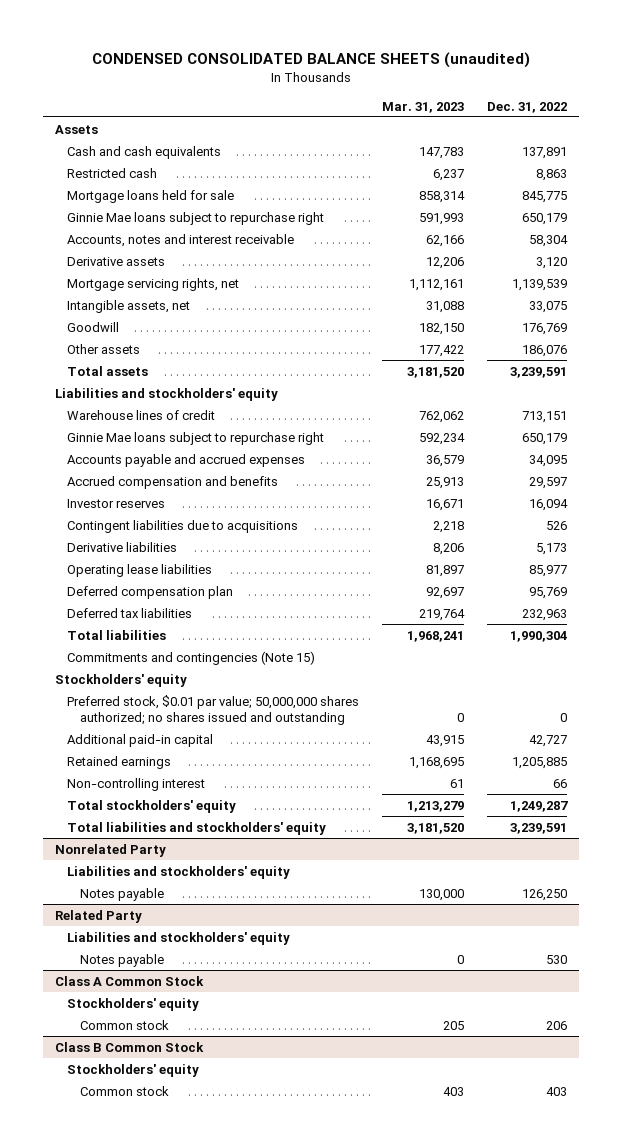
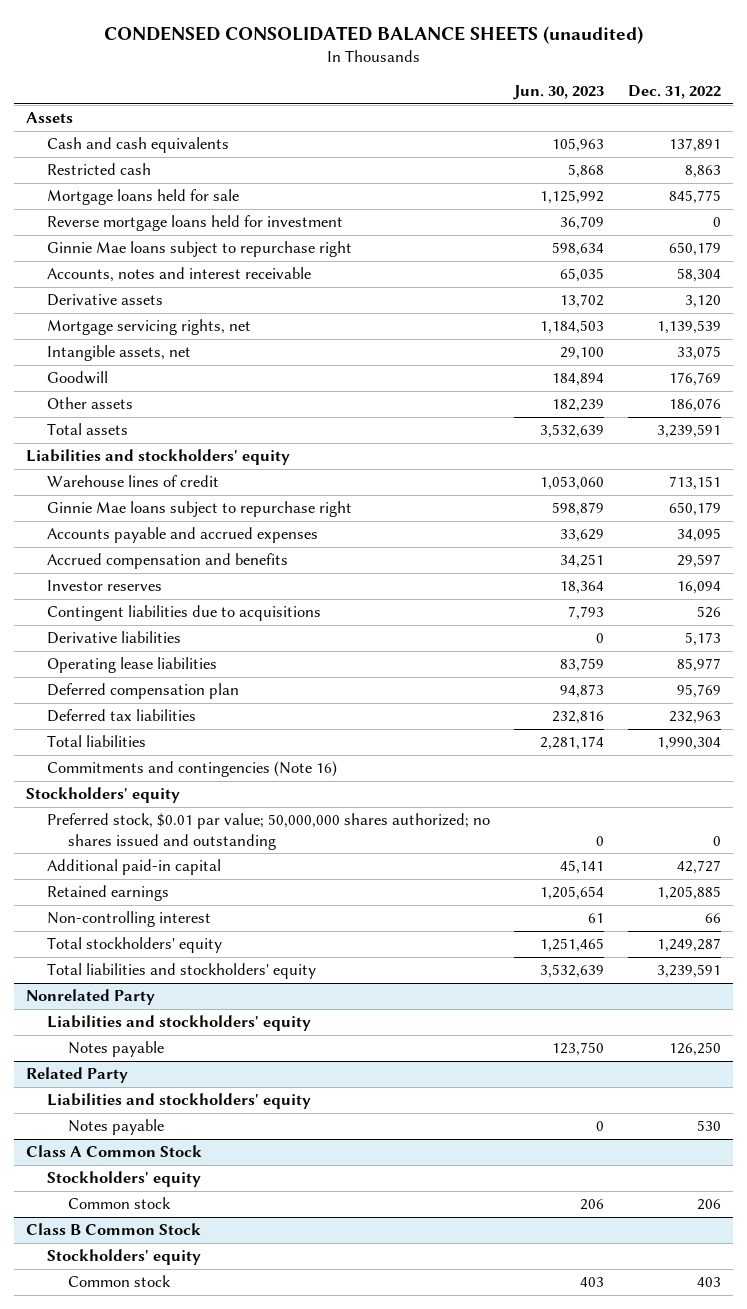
[382,101,465,113] Mar. 31, 2023 -> none
none -> [512,85,604,101] Jun. 30, 2023
none -> [47,215,344,232] Reverse mortgage loans held for investment
[67,650,316,665] Commitments and contingencies (Note 15) -> [47,761,338,778] Commitments and contingencies (Note 16)

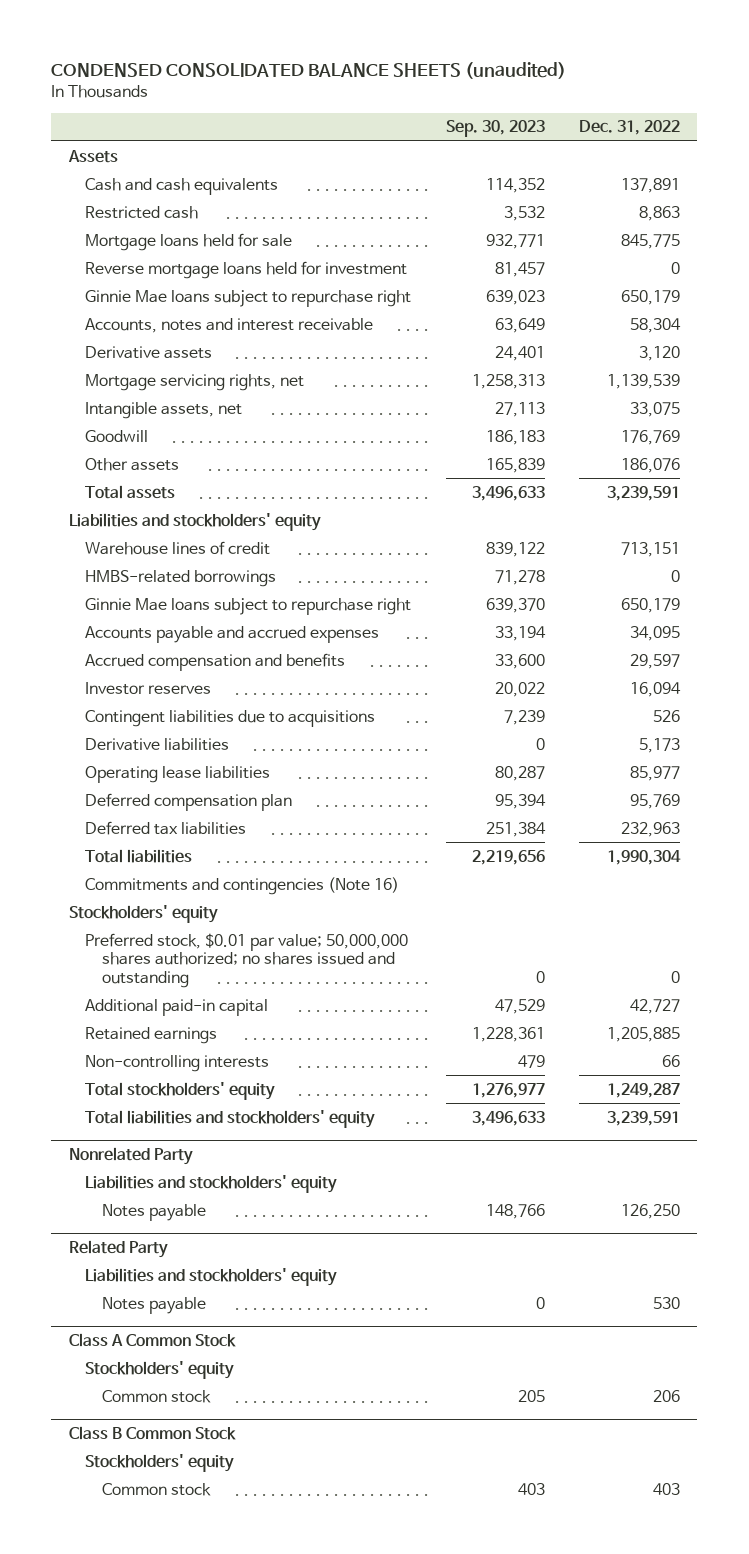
[512,85,604,101] Jun. 30, 2023 -> none
none -> [445,120,545,138] Sep. 30, 2023
none -> [85,569,277,587] HMBS-related borrowings
[47,911,212,928] Non-controlling interest -> [85,1054,270,1072] Non-controlling interests

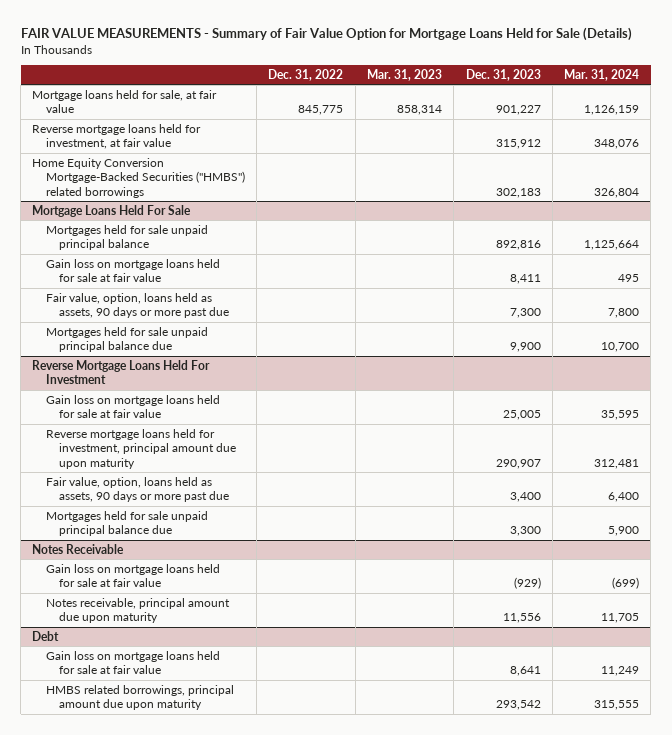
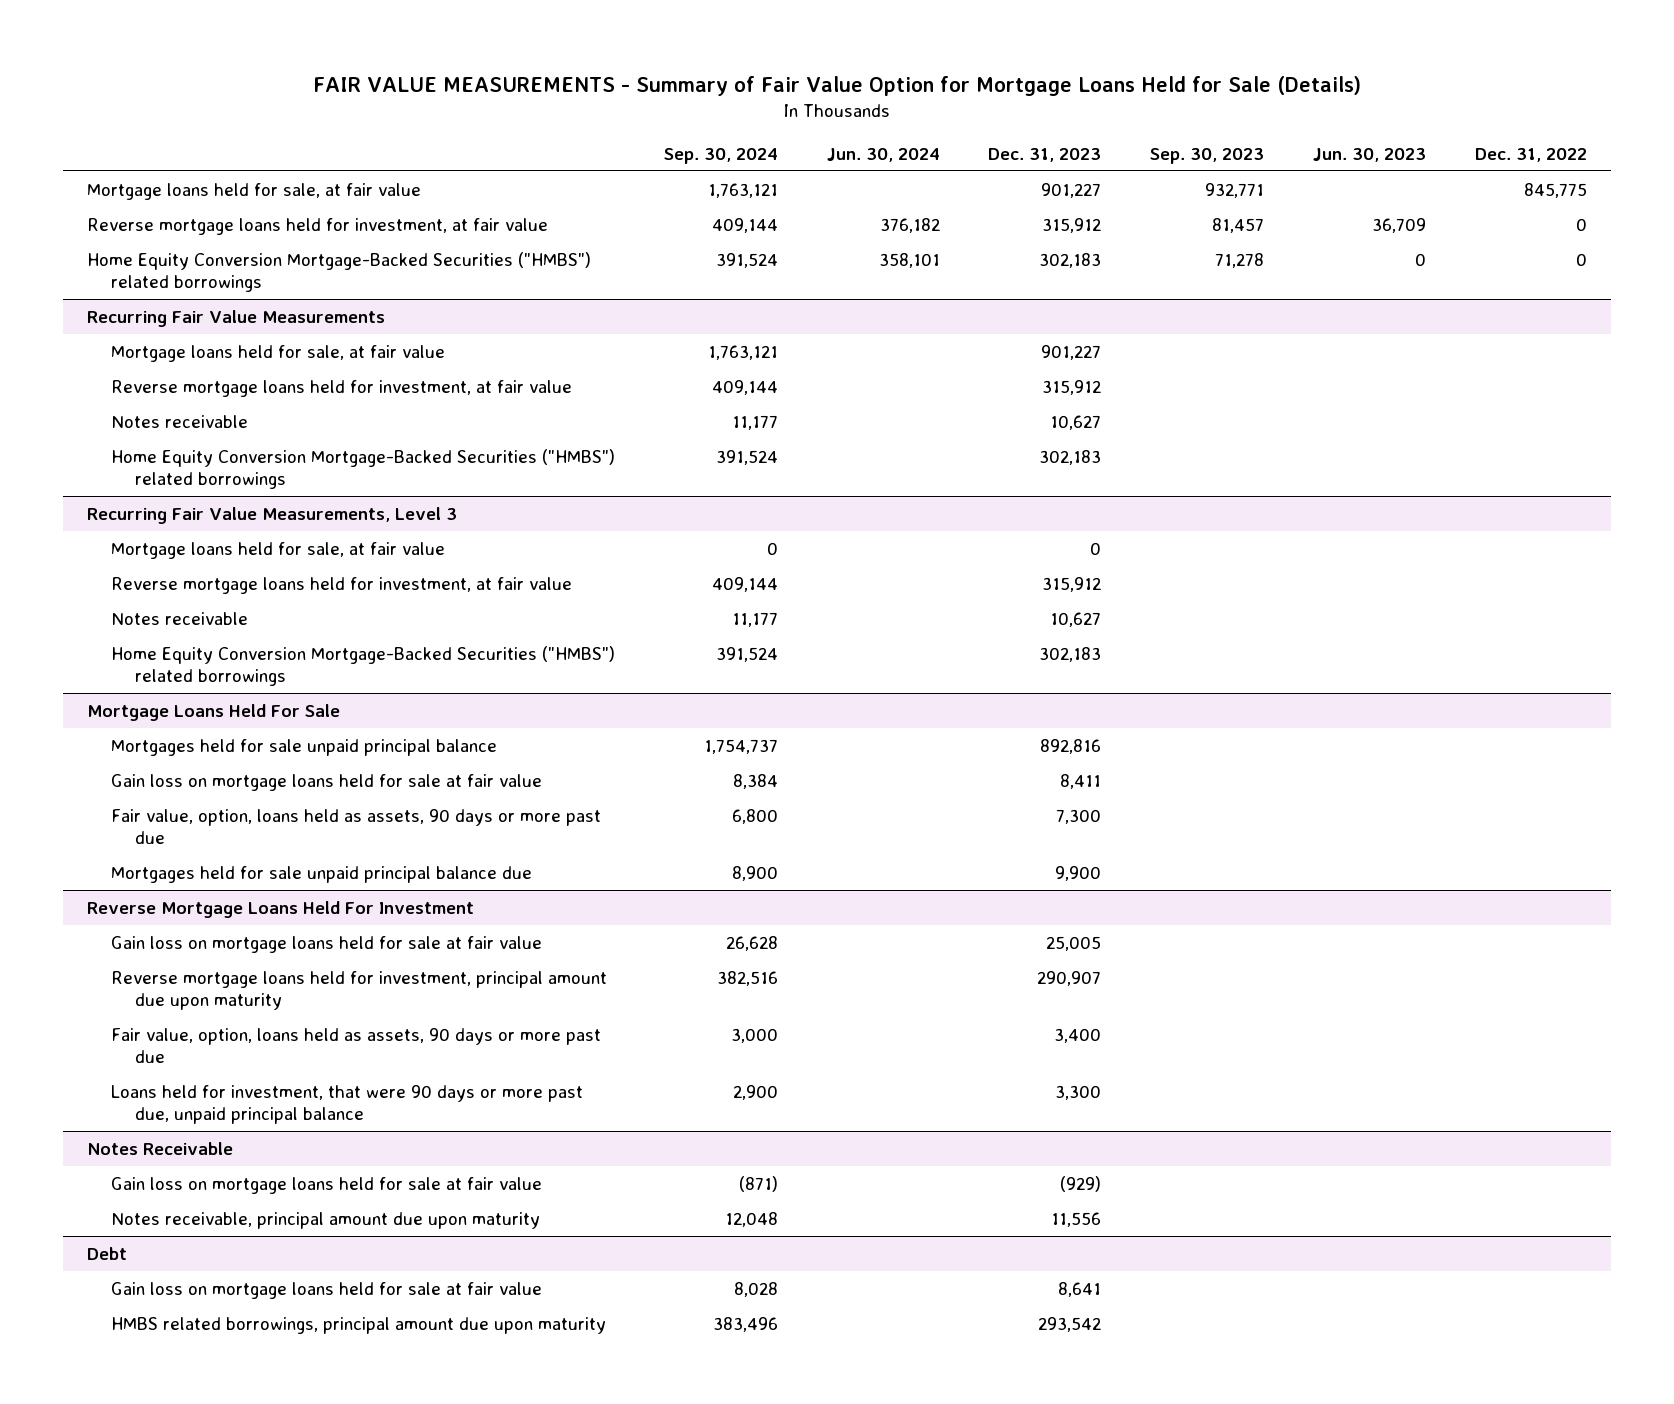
[366,68,442,81] Mar. 31, 2023 -> none
[564,68,640,81] Mar. 31, 2024 -> none
none -> [663,147,778,164] Sep. 30, 2024
none -> [826,147,940,162] Jun. 30, 2024
none -> [1150,147,1265,164] Sep. 30, 2023
none -> [1312,147,1426,162] Jun. 30, 2023
none -> [86,217,548,235] Reverse mortgage loans held for investment, at fair value
none -> [86,251,591,293] Home Equity Conversion Mortgage-Backed Securities ("HMBS") related borrowings
none -> [86,309,385,327] Recurring Fair Value Measurements
none -> [110,344,445,362] Mortgage loans held for sale, at fair value
none -> [110,414,248,428] Notes receivable
none -> [86,506,457,524] Recurring Fair Value Measurements, Level 3
none -> [110,541,445,559] Mortgage loans held for sale, at fair value
none -> [110,576,572,594] Reverse mortgage loans held for investment, at fair value
none -> [110,611,248,625] Notes receivable
none -> [110,645,615,687] Home Equity Conversion Mortgage-Backed Securities ("HMBS") related borrowings
[45,510,208,537] Mortgages held for sale unpaid principal balance due -> none
none -> [110,1084,583,1125] Loans held for investment, that were 90 days or more past due, unpaid principal balance

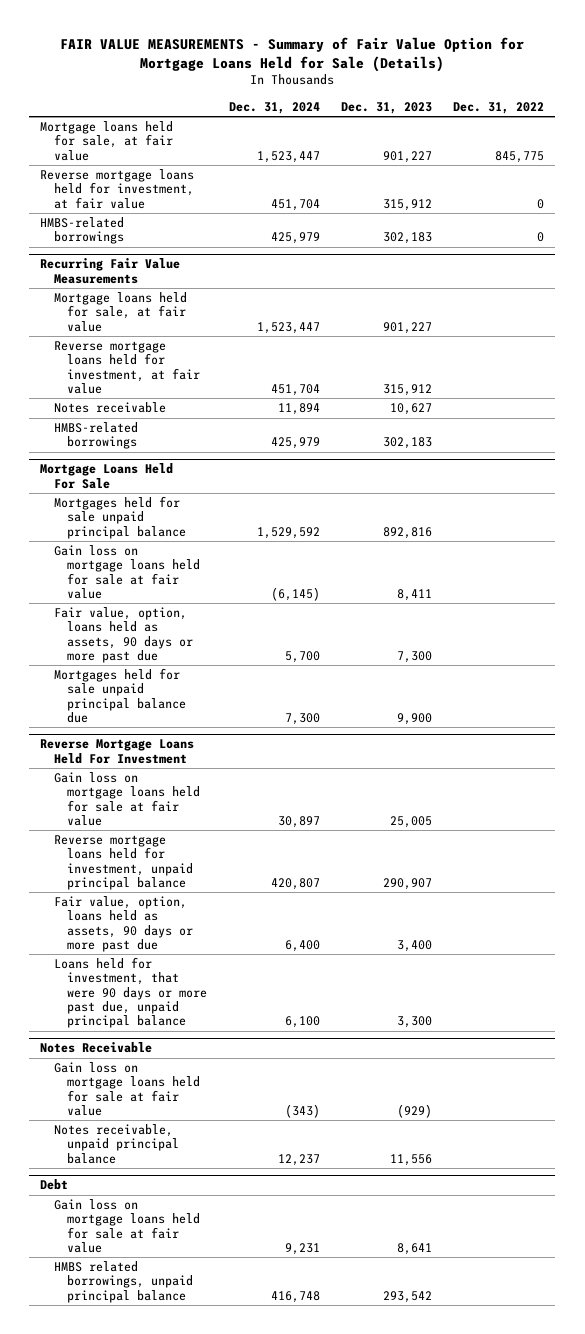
[663,147,778,164] Sep. 30, 2024 -> none
[826,147,940,162] Jun. 30, 2024 -> none
[1150,147,1265,164] Sep. 30, 2023 -> none
[1312,147,1426,162] Jun. 30, 2023 -> none
none -> [228,101,320,114] Dec. 31, 2024
[86,251,591,293] Home Equity Conversion Mortgage-Backed Securities ("HMBS") related borrowings -> [40,217,125,245] HMBS-related borrowings
[86,506,457,524] Recurring Fair Value Measurements, Level 3 -> none
[110,541,445,559] Mortgage loans held for sale, at fair value -> none
[110,576,572,594] Reverse mortgage loans held for investment, at fair value -> none
[110,611,248,625] Notes receivable -> none
[110,645,615,687] Home Equity Conversion Mortgage-Backed Securities ("HMBS") related borrowings -> none
[110,448,615,490] Home Equity Conversion Mortgage-Backed Securities ("HMBS") related borrowings -> [53,422,138,450] HMBS-related borrowings
[110,970,607,1011] Reverse mortgage loans held for investment, principal amount due upon maturity -> [53,835,194,890] Reverse mortgage loans held for investment, unpaid principal balance
[110,1211,540,1229] Notes receivable, principal amount due upon maturity -> [53,1124,180,1164] Notes receivable, unpaid principal balance
[110,1316,606,1334] HMBS related borrowings, principal amount due upon maturity -> [53,1261,194,1303] HMBS related borrowings, unpaid principal balance

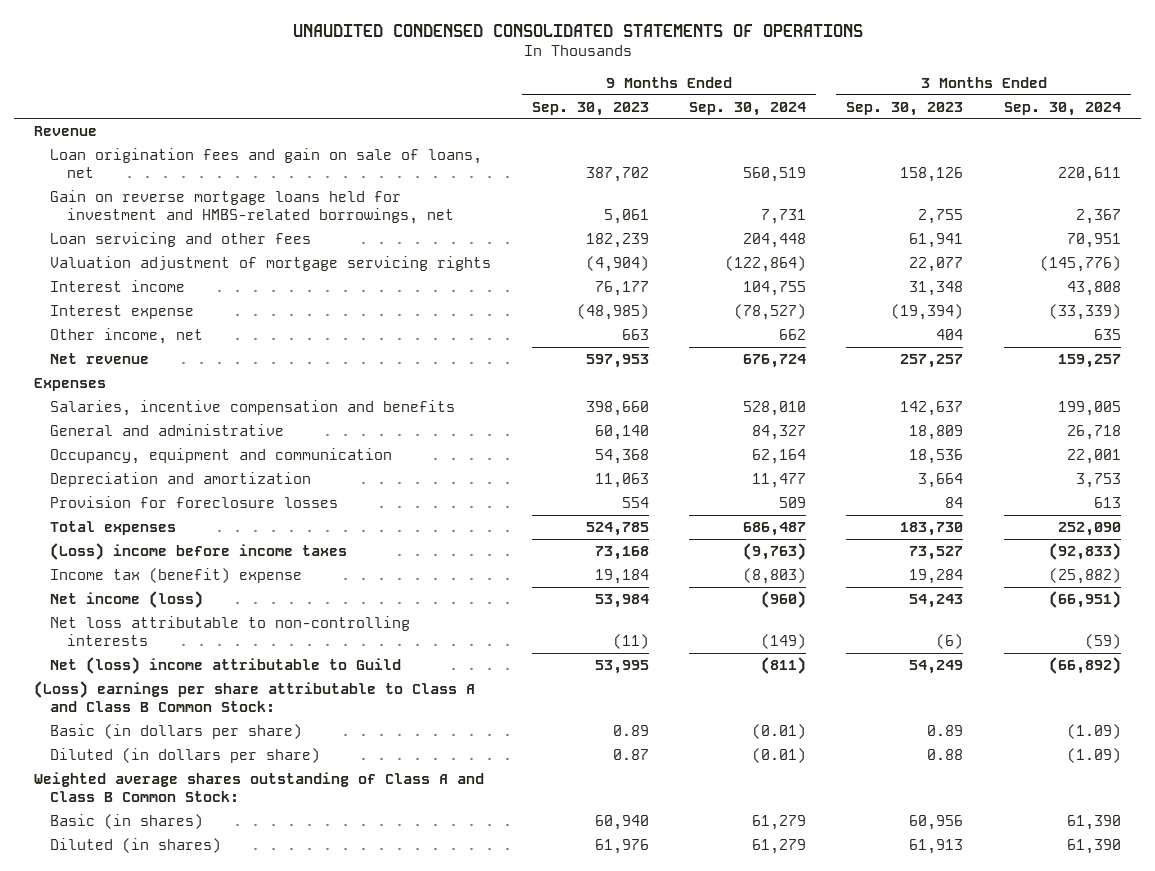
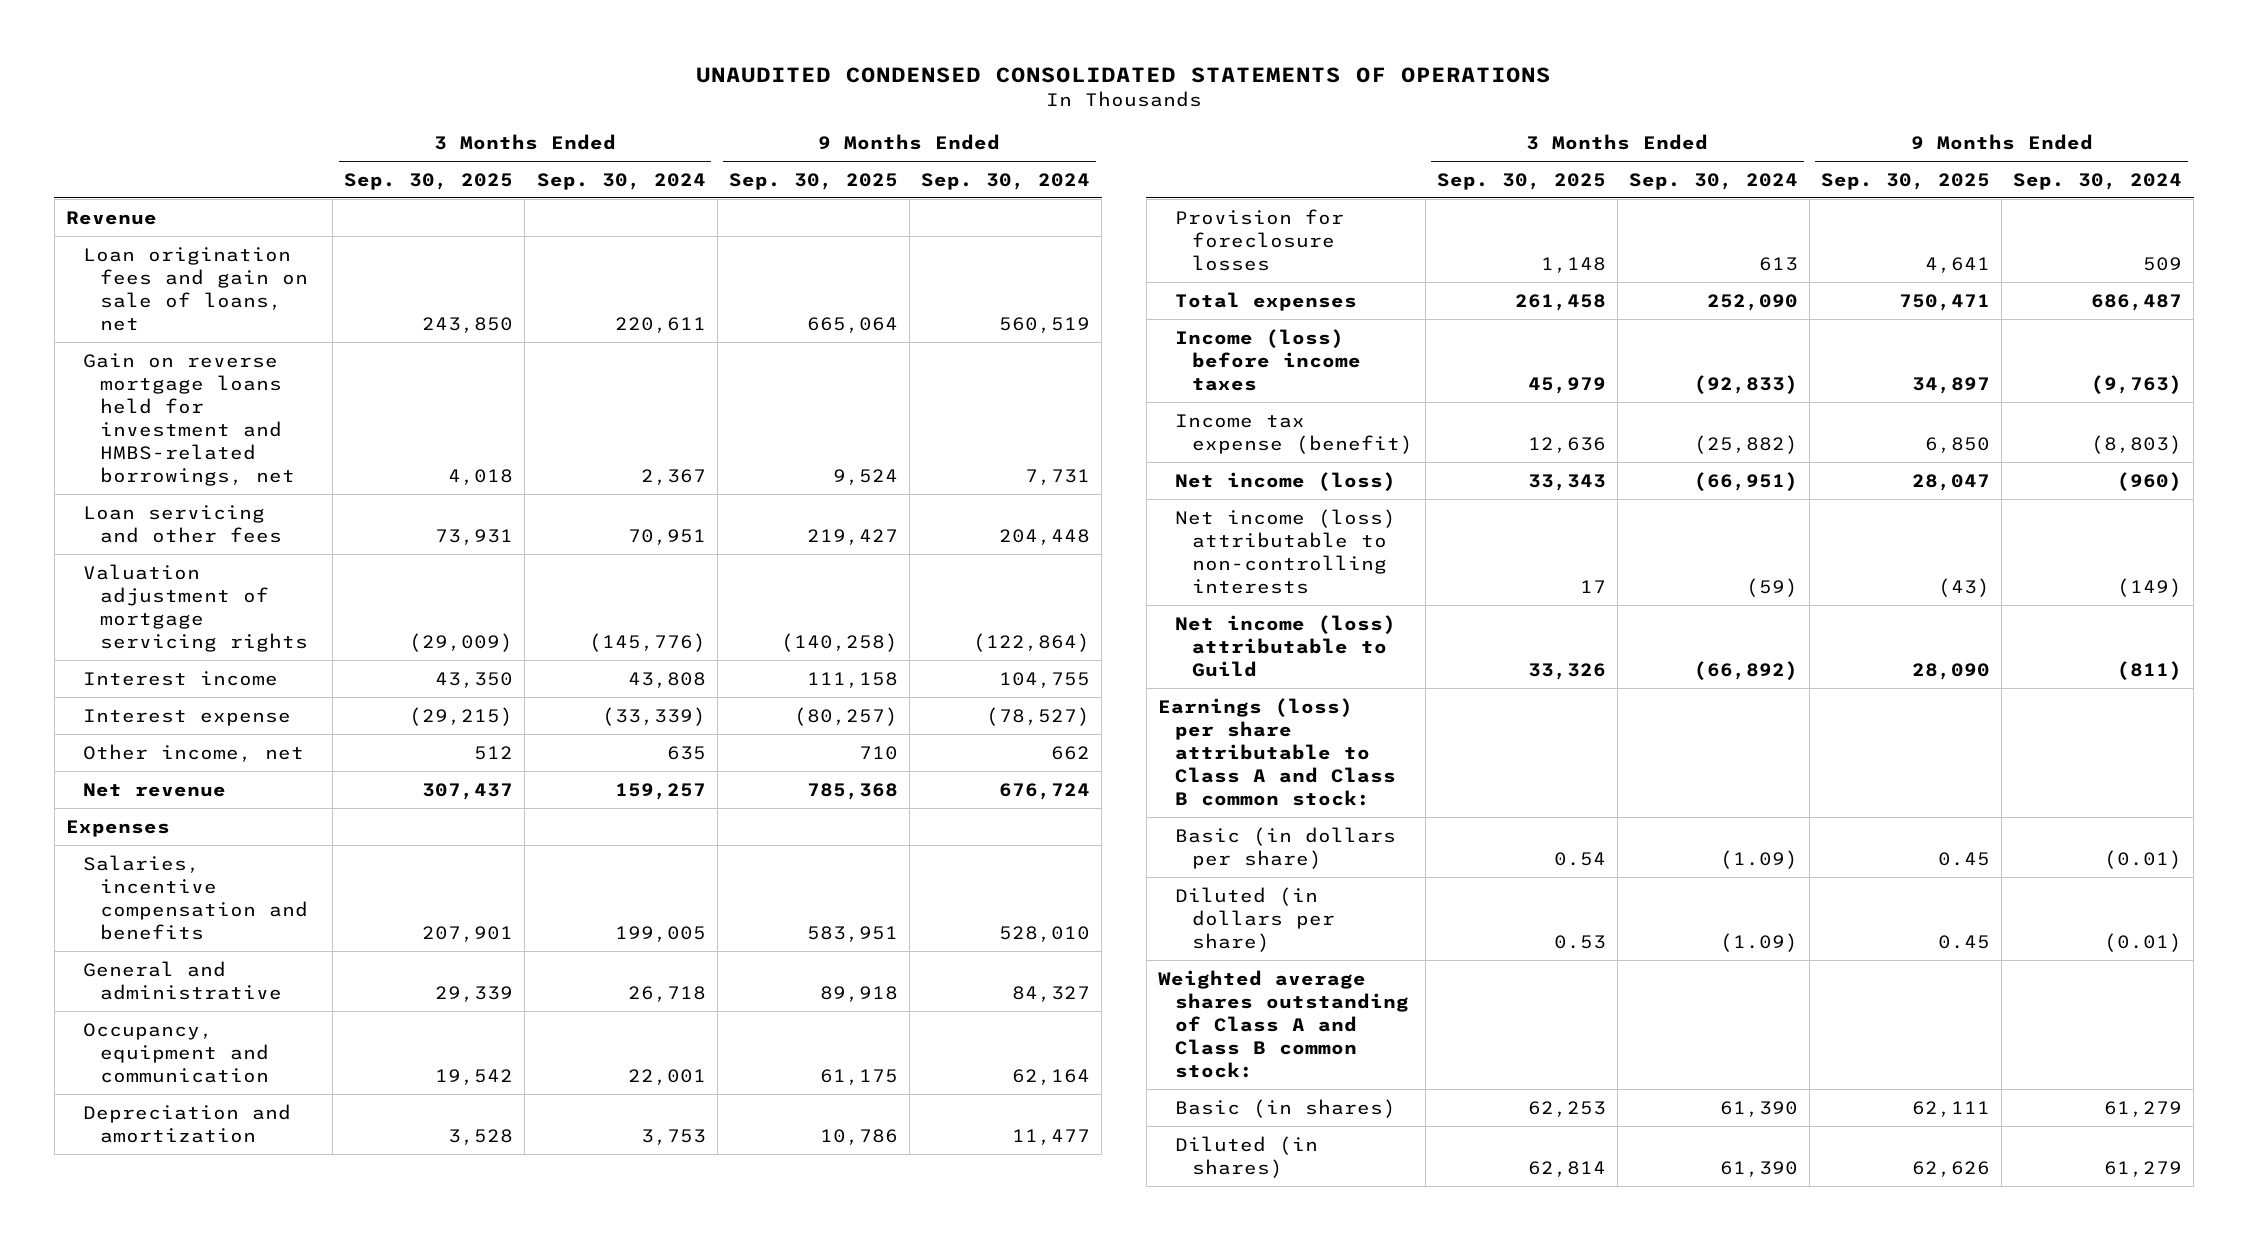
[531,101,649,116] Sep. 30, 2023 -> none
[846,101,964,116] Sep. 30, 2023 -> none
none -> [344,172,514,190] Sep. 30, 2025
none -> [728,172,898,190] Sep. 30, 2025
[50,543,348,561] (Loss) income before income taxes -> [1175,328,1362,391] Income (loss) before income taxes
[50,568,303,584] Income tax (benefit) expense -> [1175,413,1414,454] Income tax expense (benefit)
[50,616,411,646] Net loss attributable to non-controlling interests -> [1175,508,1397,594] Net income (loss) attributable to non-controlling interests
[50,657,402,675] Net (loss) income attributable to Guild -> [1175,614,1397,677] Net income (loss) attributable to Guild
[34,681,476,712] (Loss) earnings per share attributable to Class A and Class B Common Stock: -> [1158,697,1397,806] Earnings (loss) per share attributable to Class A and Class B common stock:
[34,772,485,802] Weighted average shares outstanding of Class A and Class B Common Stock: -> [1158,969,1410,1078] Weighted average shares outstanding of Class A and Class B common stock:

